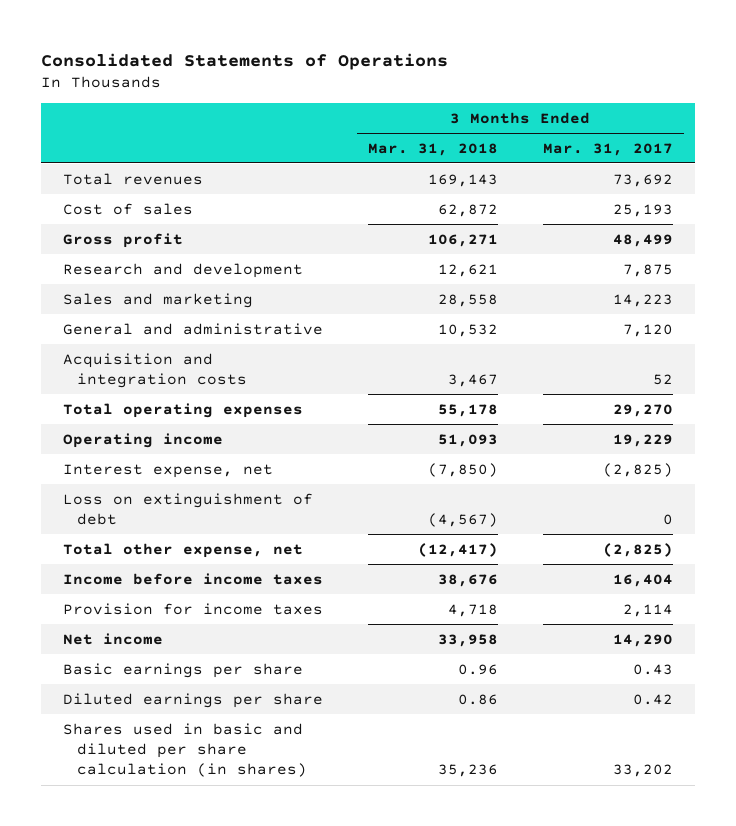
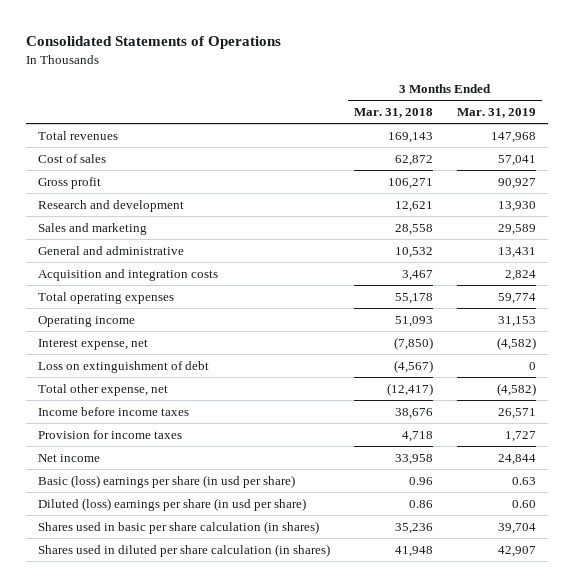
[542,142,673,156] Mar. 31, 2017 -> none
none -> [456,108,536,119] Mar. 31, 2019
[63,662,304,678] Basic earnings per share -> [37,474,295,488] Basic (loss) earnings per share (in usd per share)
[63,692,324,708] Diluted earnings per share -> [37,497,306,511] Diluted (loss) earnings per share (in usd per share)
[63,722,307,778] Shares used in basic and diluted per share calculation (in shares) -> [37,520,319,534] Shares used in basic per share calculation (in shares)
none -> [37,543,330,557] Shares used in diluted per share calculation (in shares)

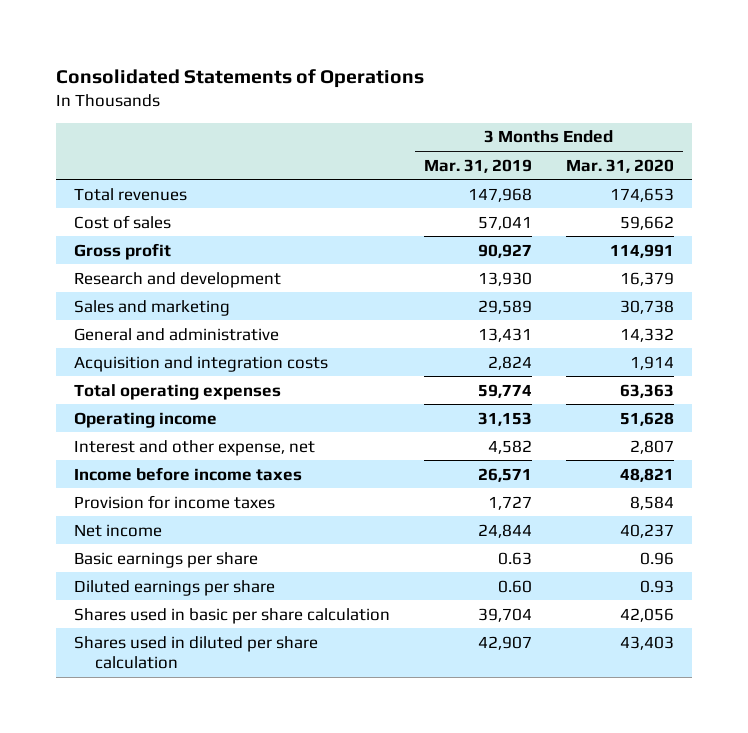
[353,108,433,119] Mar. 31, 2018 -> none
none -> [566,158,675,173] Mar. 31, 2020
[37,338,148,350] Interest expense, net -> none
[37,360,209,373] Loss on extinguishment of debt -> none
[37,383,168,396] Total other expense, net -> [73,439,315,456] Interest and other expense, net
[496,382,536,396] (4,582) -> [487,439,532,454] 4,582
[37,474,295,488] Basic (loss) earnings per share (in usd per share) -> [73,551,258,568] Basic earnings per share
[37,497,306,511] Diluted (loss) earnings per share (in usd per share) -> [73,579,275,596] Diluted earnings per share
[37,520,319,534] Shares used in basic per share calculation (in shares) -> [73,607,390,624] Shares used in basic per share calculation
[37,543,330,557] Shares used in diluted per share calculation (in shares) -> [73,635,318,670] Shares used in diluted per share calculation

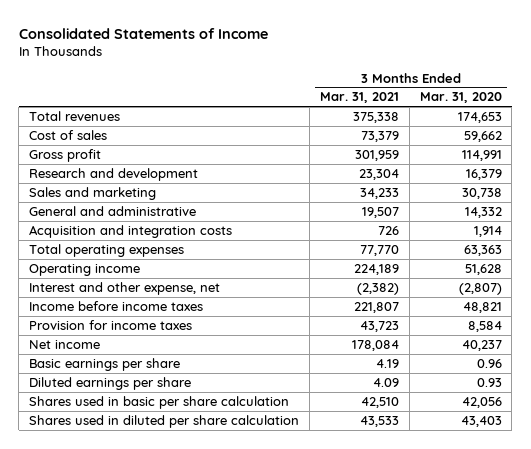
[56,68,425,88] Consolidated Statements of Operations -> [18,27,268,39] Consolidated Statements of Income
[423,158,532,173] Mar. 31, 2019 -> none
none -> [319,92,399,104] Mar. 31, 2021
[630,439,675,454] 2,807 -> [458,282,502,295] (2,807)

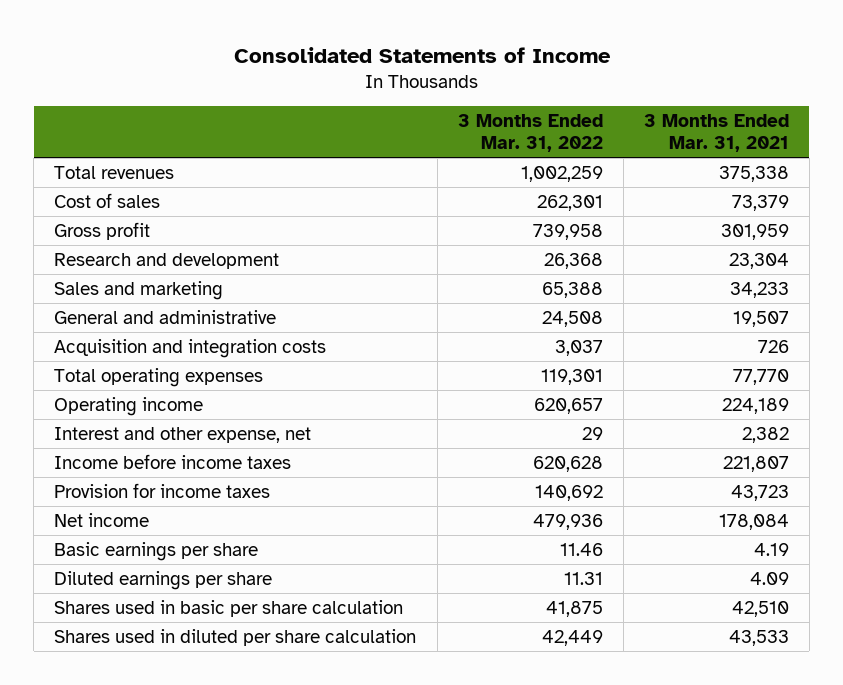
[419,92,502,104] Mar. 31, 2020 -> none
none -> [457,114,603,152] 3 Months Ended Mar. 31, 2022
[356,282,399,295] (2,382) -> [741,426,789,443] 2,382

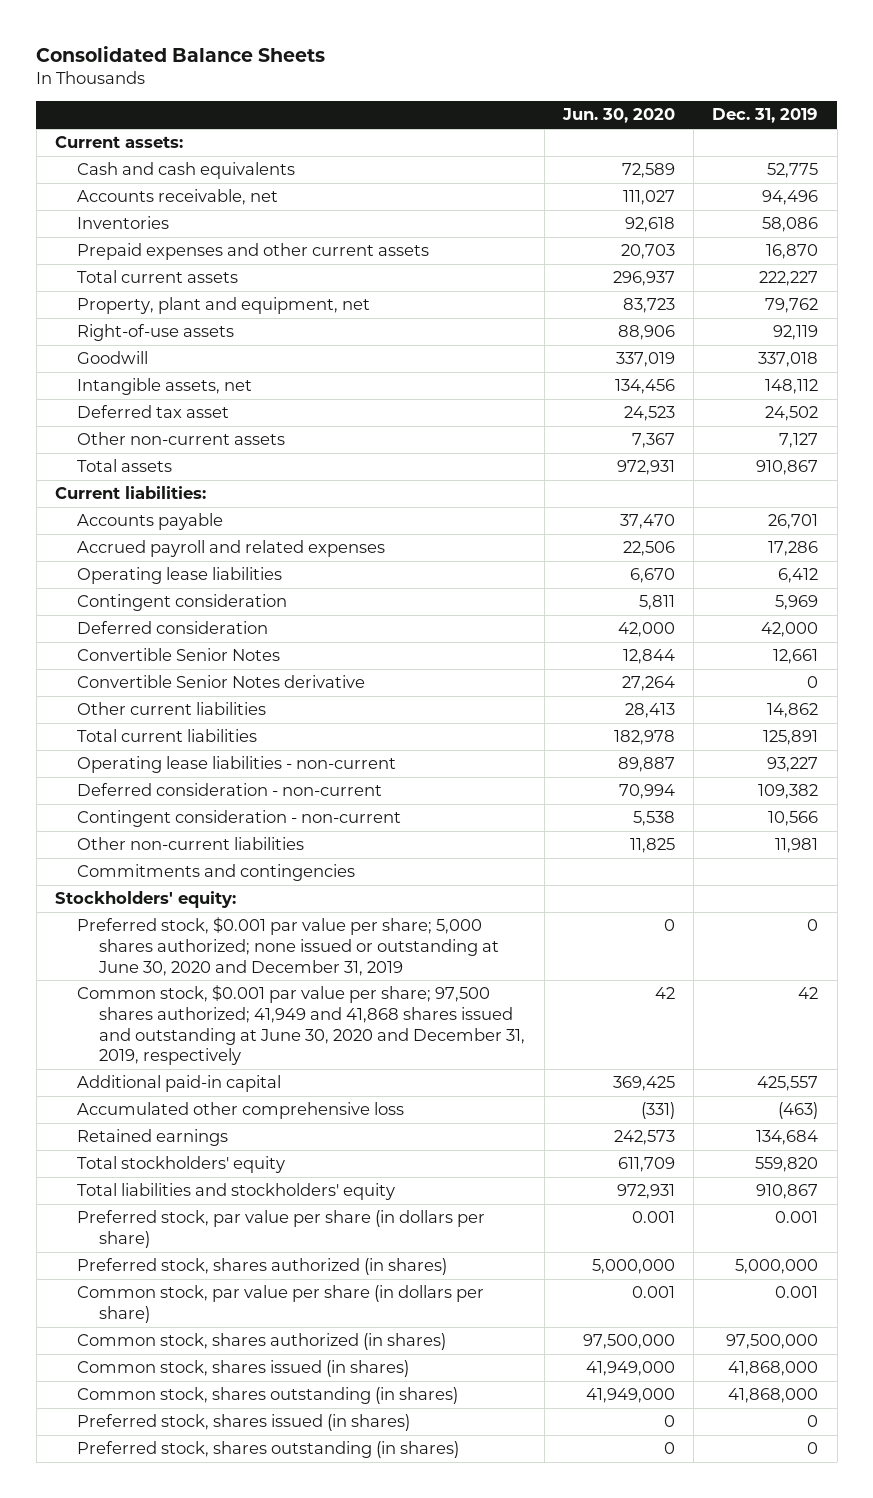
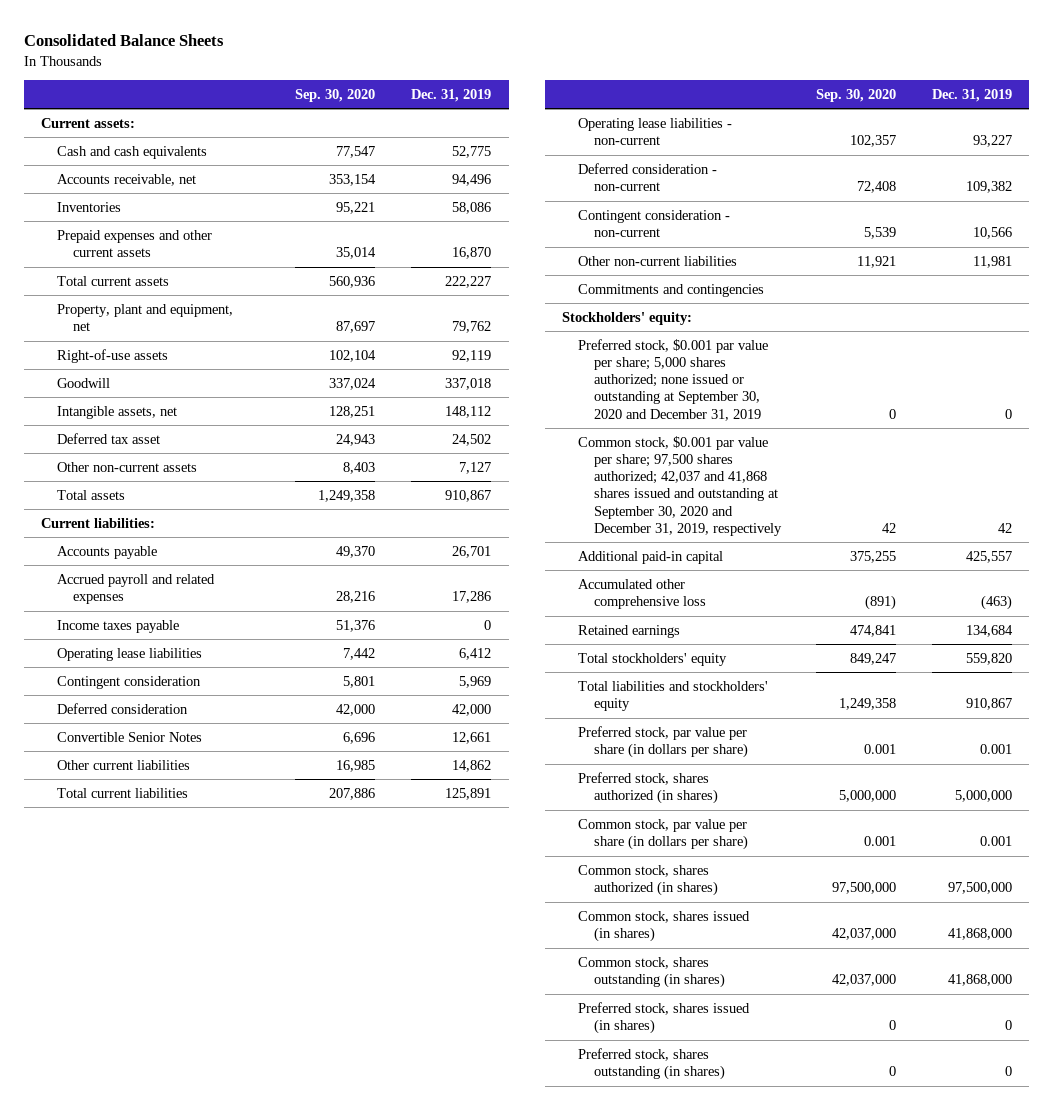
[561,108,675,124] Jun. 30, 2020 -> none
none -> [295,88,376,102] Sep. 30, 2020
none -> [57,619,180,633] Income taxes payable
[77,675,366,689] Convertible Senior Notes derivative -> none
[77,917,500,976] Preferred stock, $0.001 par value per share; 5,000 shares authorized; none issued or outstanding at June 30, 2020 and December 31, 2019 -> [578,338,769,421] Preferred stock, $0.001 par value per share; 5,000 shares authorized; none issued or outstanding at September 30, 2020 and December 31, 2019
[77,985,526,1066] Common stock, $0.001 par value per share; 97,500 shares authorized; 41,949 and 41,868 shares issued and outstanding at June 30, 2020 and December 31, 2019, respectively -> [578,435,782,536] Common stock, $0.001 par value per share; 97,500 shares authorized; 42,037 and 41,868 shares issued and outstanding at September 30, 2020 and December 31, 2019, respectively

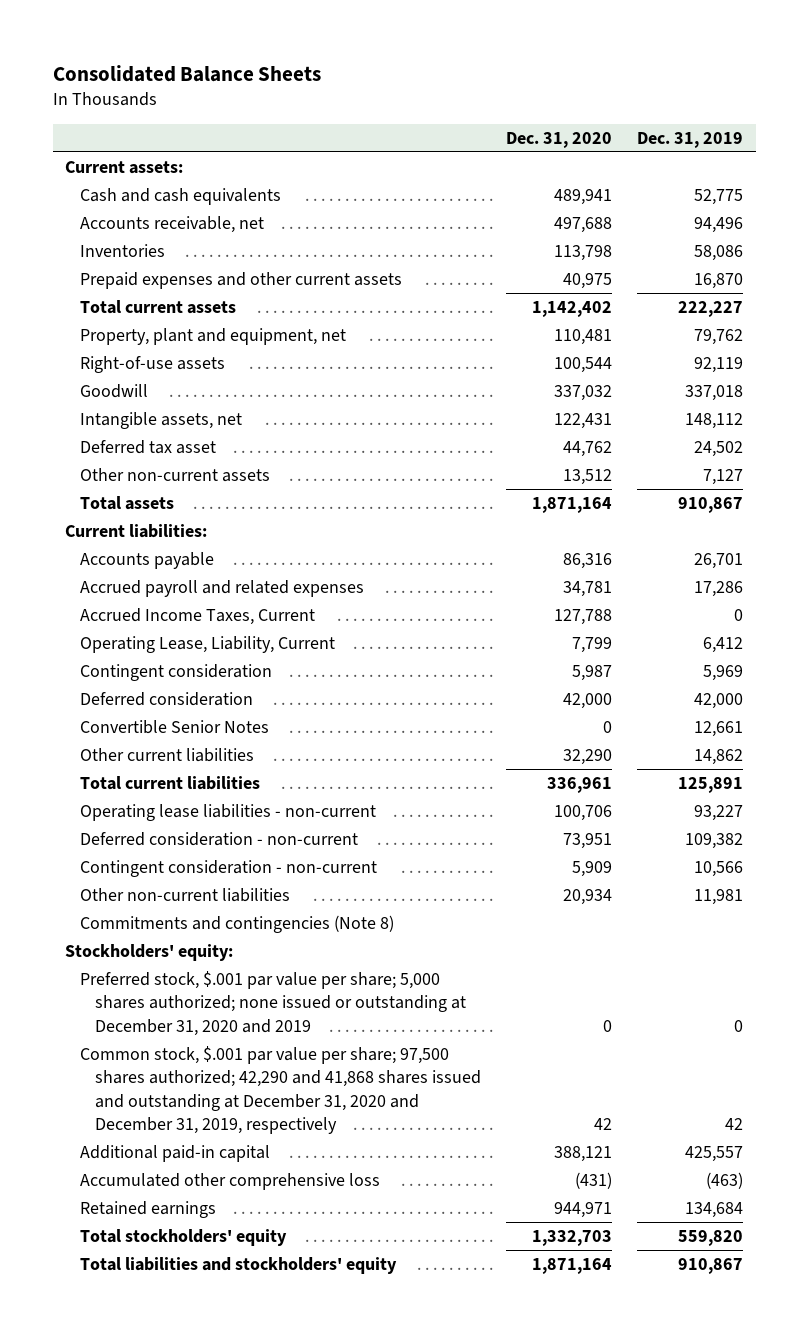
[295,88,376,102] Sep. 30, 2020 -> none
none -> [506,131,613,148] Dec. 31, 2020
[57,619,180,633] Income taxes payable -> [79,607,315,625] Accrued Income Taxes, Current
[57,647,203,661] Operating lease liabilities -> [79,635,335,653] Operating Lease, Liability, Current
[578,283,765,297] Commitments and contingencies -> [79,914,394,933] Commitments and contingencies (Note 8)
[578,338,769,421] Preferred stock, $0.001 par value per share; 5,000 shares authorized; none issued or outstanding at September 30, 2020 and December 31, 2019 -> [79,970,466,1036] Preferred stock, $.001 par value per share; 5,000 shares authorized; none issued or outstanding at December 31, 2020 and 2019
[578,435,782,536] Common stock, $0.001 par value per share; 97,500 shares authorized; 42,037 and 41,868 shares issued and outstanding at September 30, 2020 and December 31, 2019, respectively -> [79,1045,481,1135] Common stock, $.001 par value per share; 97,500 shares authorized; 42,290 and 41,868 shares issued and outstanding at December 31, 2020 and December 31, 2019, respectively
[578,725,748,759] Preferred stock, par value per share (in dollars per share) -> none
[578,771,718,805] Preferred stock, shares authorized (in shares) -> none
[578,818,748,851] Common stock, par value per share (in dollars per share) -> none
[578,864,718,897] Common stock, shares authorized (in shares) -> none
[578,910,751,943] Common stock, shares issued (in shares) -> none
[578,956,725,989] Common stock, shares outstanding (in shares) -> none
[578,1001,751,1035] Preferred stock, shares issued (in shares) -> none
[578,1047,725,1081] Preferred stock, shares outstanding (in shares) -> none

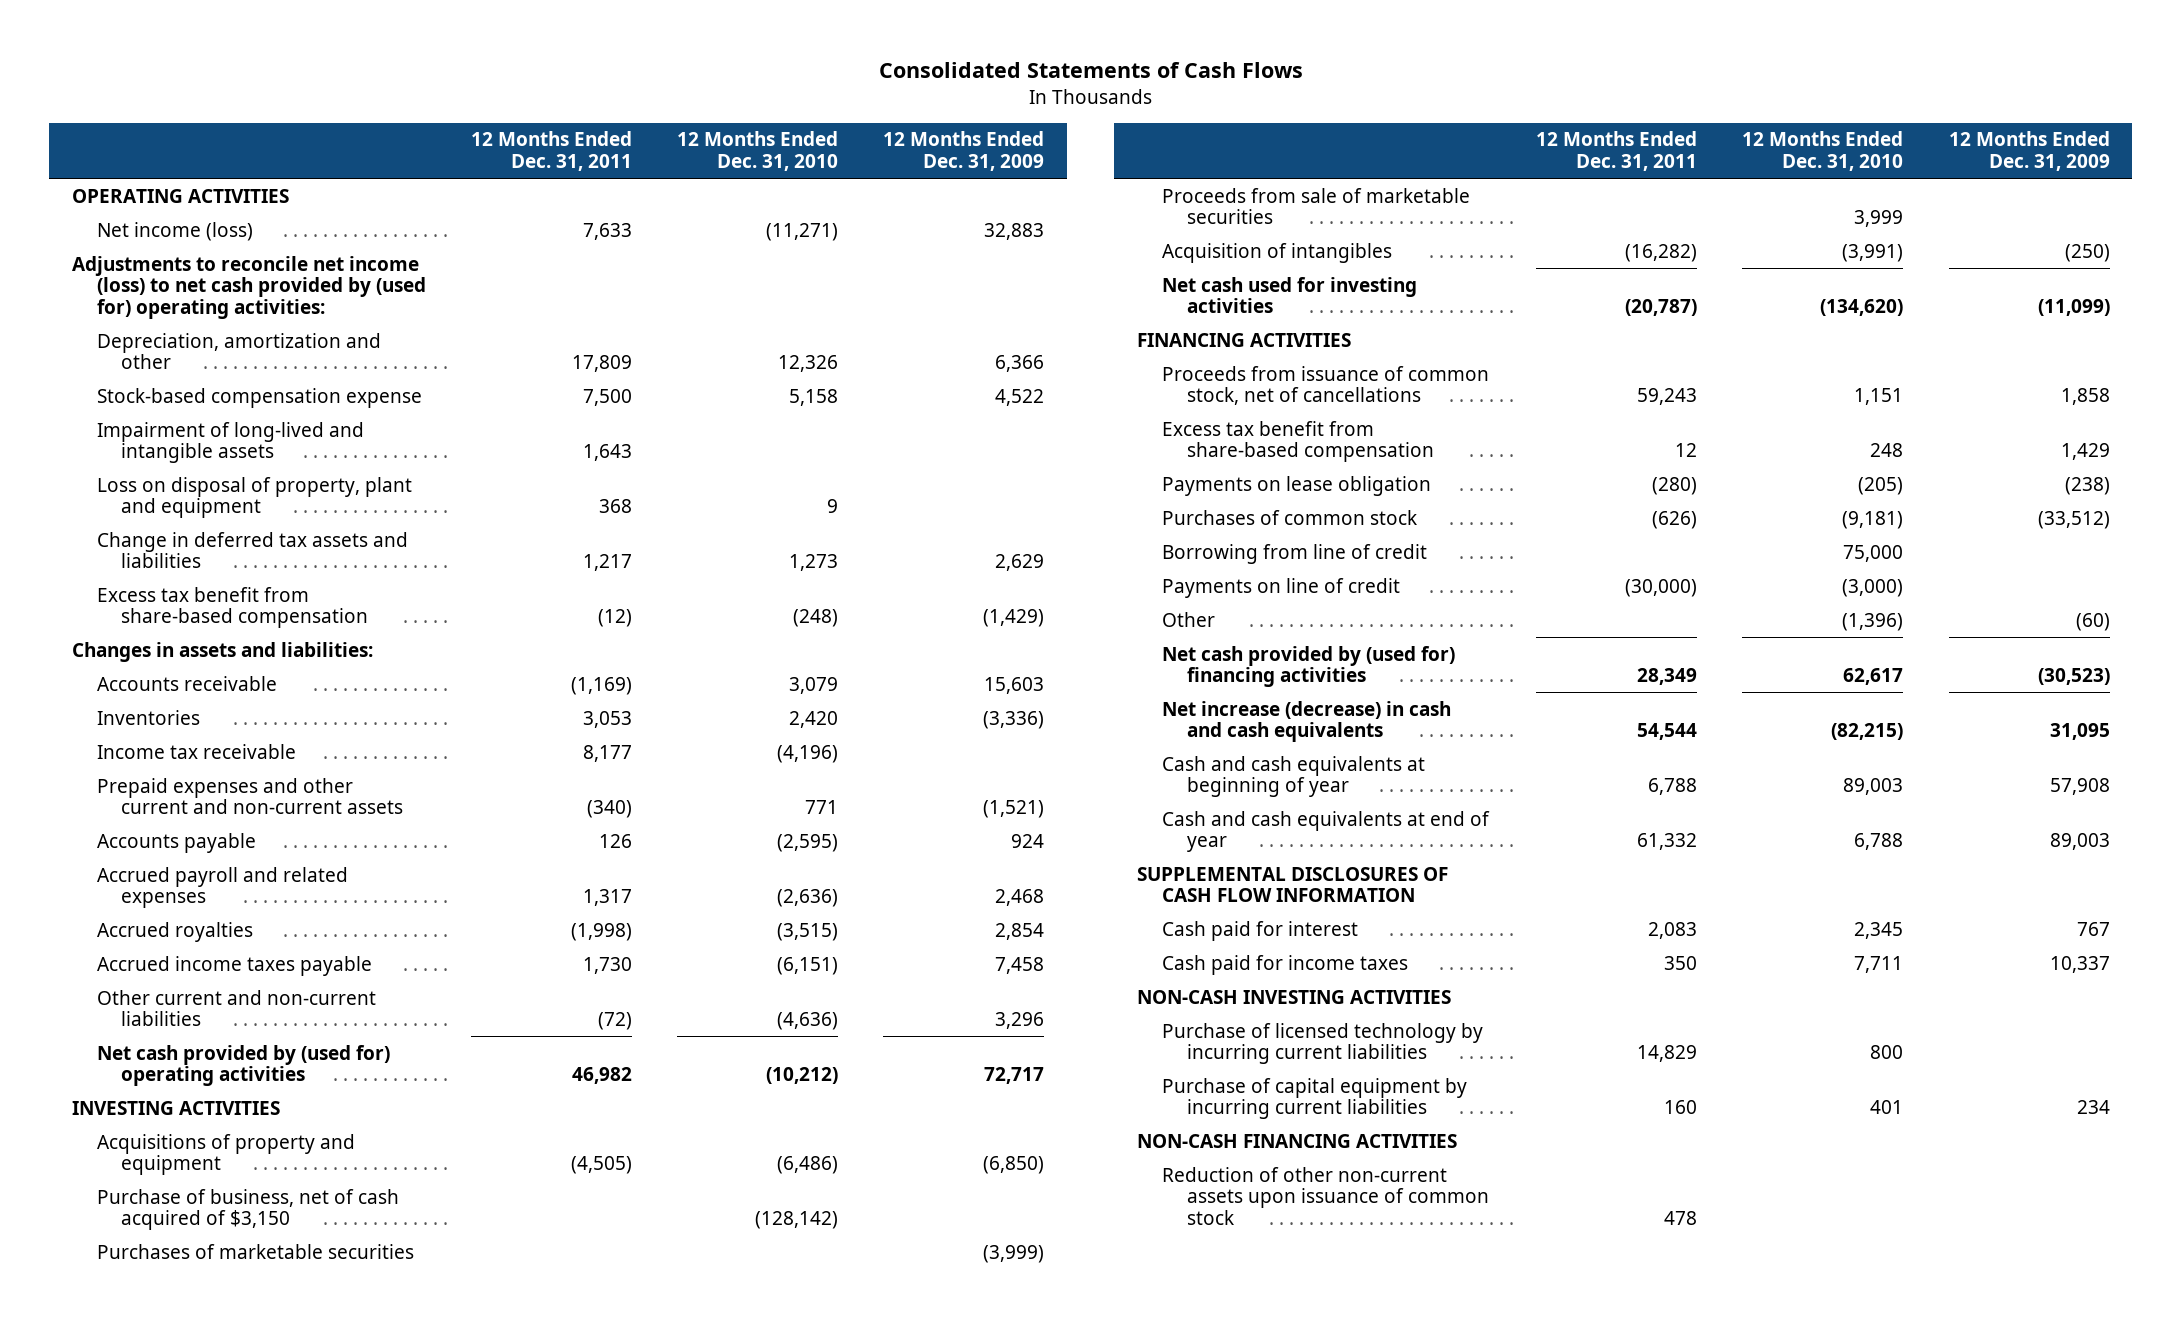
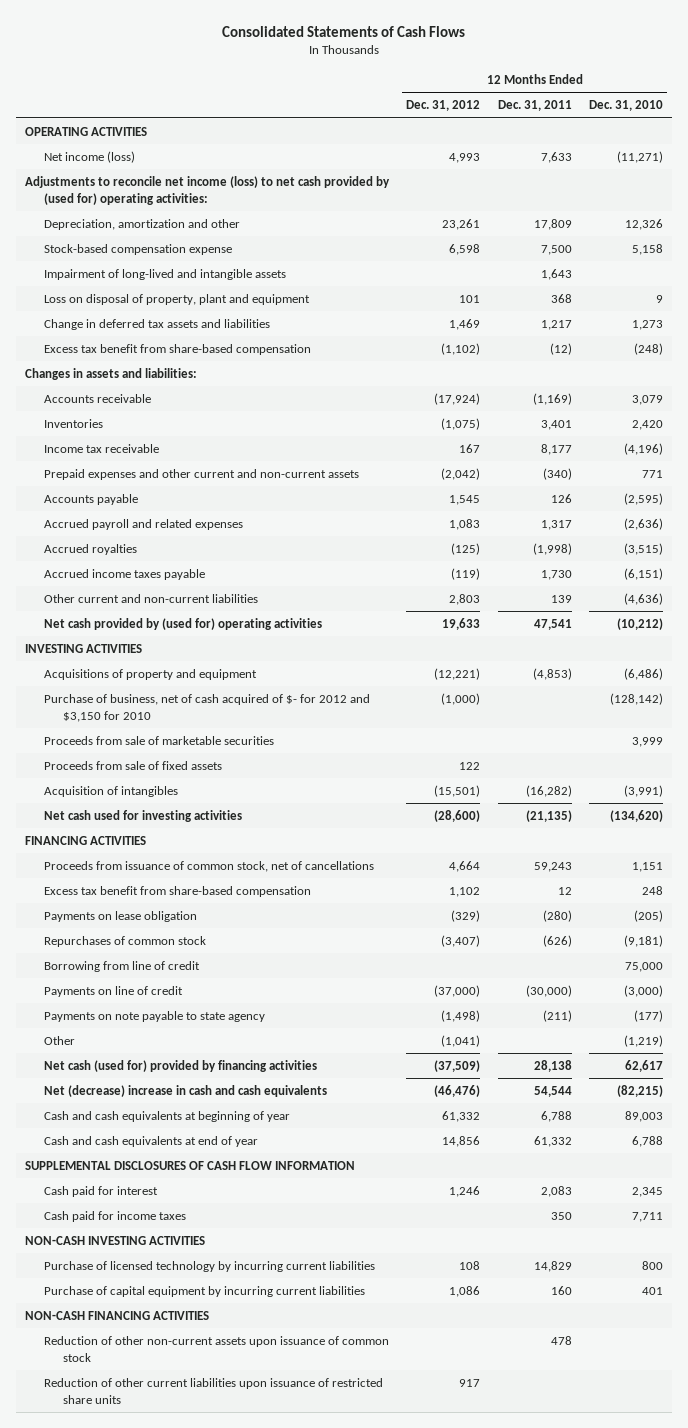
[883,131,1045,172] 12 Months Ended Dec. 31, 2009 -> none
none -> [406,100,481,112] Dec. 31, 2012
[582,710,632,728] 3,053 -> [540,419,572,430] 3,401
[597,1012,632,1031] (72) -> [550,594,572,603] 139
[571,1067,632,1085] 46,982 -> [533,618,572,630] 47,541
[96,1243,414,1259] Purchases of marketable securities -> none
[570,1156,632,1175] (4,505) -> [532,667,572,680] (4,853)
[96,1188,399,1231] Purchase of business, net of cash acquired of $3,150 -> [44,693,371,722] Purchase of business, net of cash acquired of $- for 2012 and $3,150 for 2010
none -> [44,760,223,770] Proceeds from sale of fixed assets
[1625,299,1698,317] (20,787) -> [525,809,572,822] (21,135)
[1161,509,1417,525] Purchases of common stock -> [44,935,207,947] Repurchases of common stock
none -> [44,1010,266,1022] Payments on note payable to state agency
[1842,612,1904,631] (1,396) -> [624,1034,664,1047] (1,219)
[1161,645,1455,688] Net cash provided by (used for) financing activities -> [44,1059,318,1072] Net cash (used for) provided by financing activities
[1637,668,1698,686] 28,349 -> [533,1059,572,1072] 28,138
[1161,700,1451,743] Net increase (decrease) in cash and cash equivalents -> [44,1084,328,1097] Net (decrease) increase in cash and cash equivalents
none -> [44,1377,384,1404] Reduction of other current liabilities upon issuance of restricted share units

